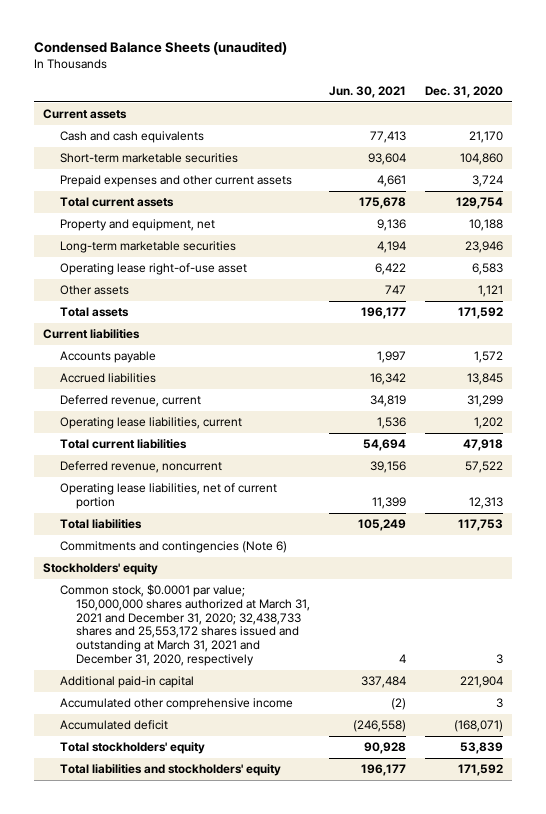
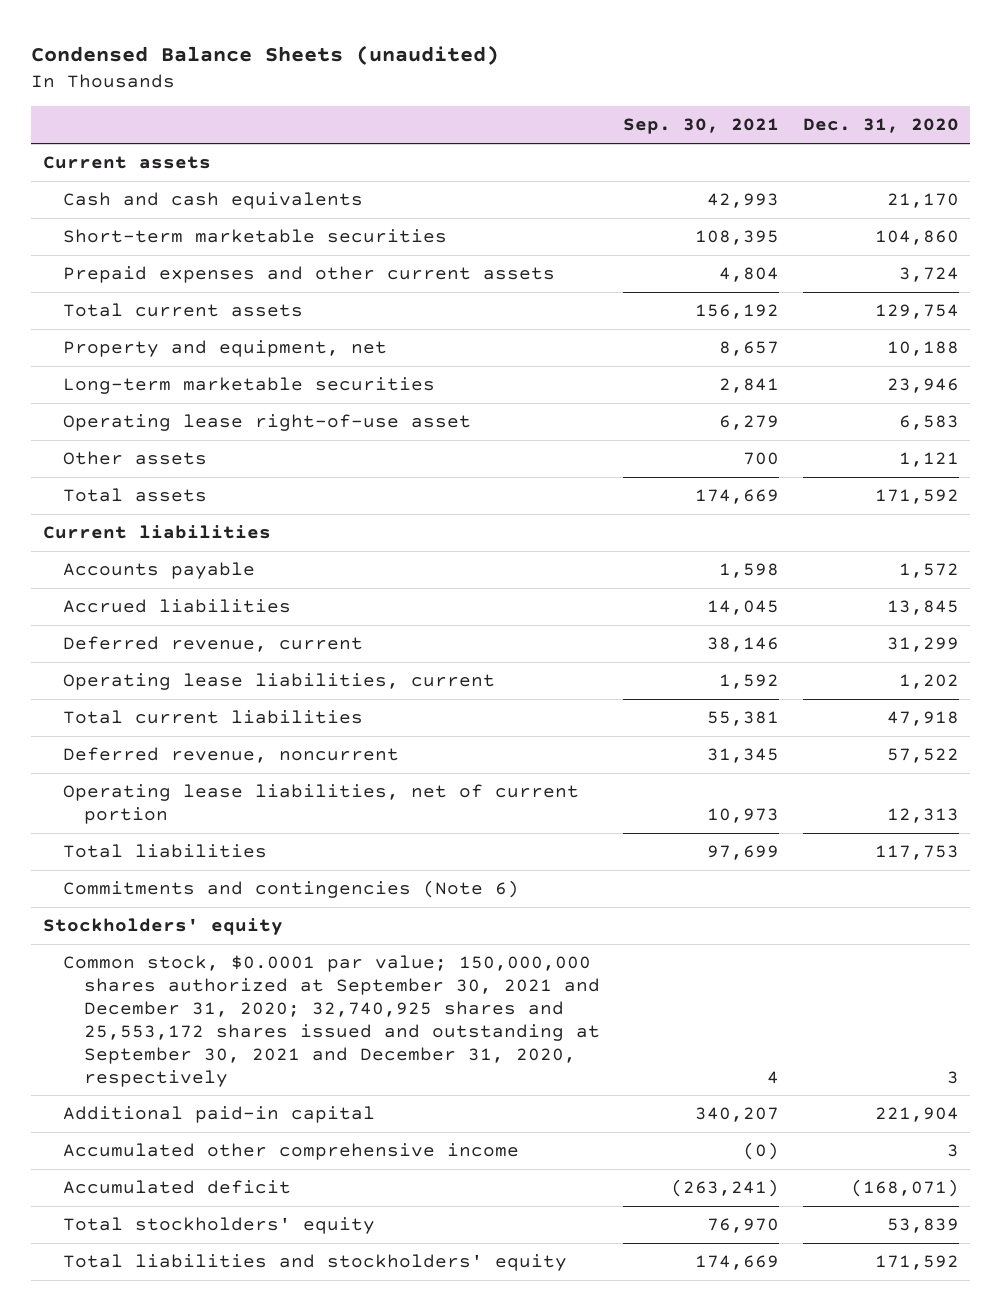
[328,85,406,98] Jun. 30, 2021 -> none
none -> [623,118,780,135] Sep. 30, 2021
[59,584,311,666] Common stock, $0.0001 par value; 150,000,000 shares authorized at March 31, 2021 and December 31, 2020; 32,438,733 shares and 25,553,172 shares issued and outstanding at March 31, 2021 and December 31, 2020, respectively -> [63,955,601,1087] Common stock, $0.0001 par value; 150,000,000 shares authorized at September 30, 2021 and December 31, 2020; 32,740,925 shares and 25,553,172 shares issued and outstanding at September 30, 2021 and December 31, 2020, respectively

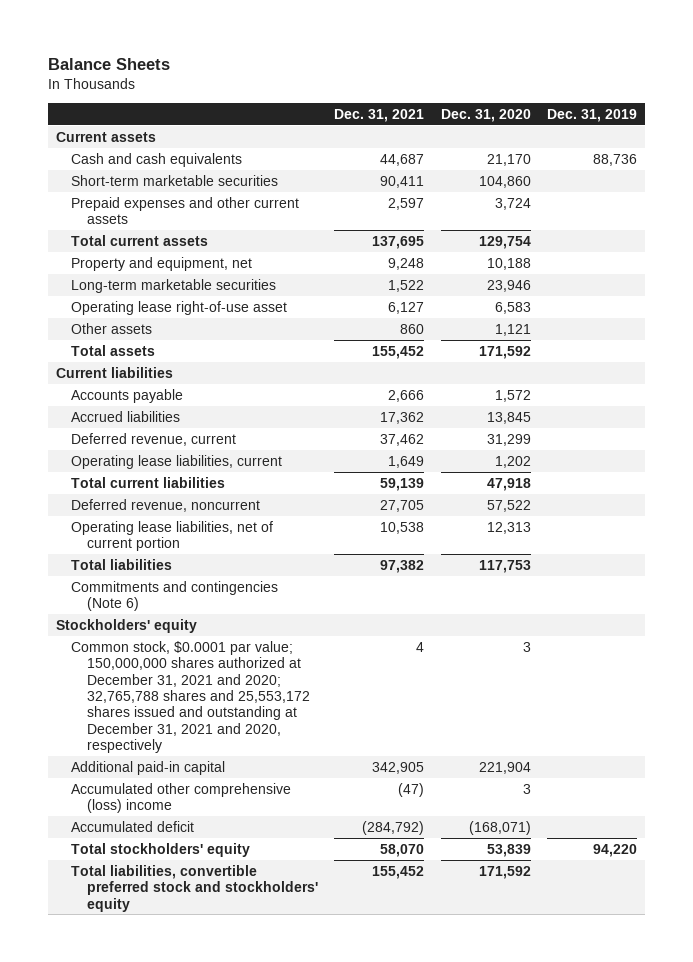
[31,44,500,65] Condensed Balance Sheets (unaudited) -> [47,57,170,70] Balance Sheets
[623,118,780,135] Sep. 30, 2021 -> none
none -> [334,108,425,122] Dec. 31, 2021
none -> [547,108,638,122] Dec. 31, 2019
[63,955,601,1087] Common stock, $0.0001 par value; 150,000,000 shares authorized at September 30, 2021 and December 31, 2020; 32,740,925 shares and 25,553,172 shares issued and outstanding at September 30, 2021 and December 31, 2020, respectively -> [71,640,310,754] Common stock, $0.0001 par value; 150,000,000 shares authorized at December 31, 2021 and 2020; 32,765,788 shares and 25,553,172 shares issued and outstanding at December 31, 2021 and 2020, respectively
[63,1143,520,1161] Accumulated other comprehensive income -> [71,782,292,814] Accumulated other comprehensive (loss) income
[63,1254,568,1272] Total liabilities and stockholders' equity -> [71,864,318,912] Total liabilities, convertible preferred stock and stockholders' equity

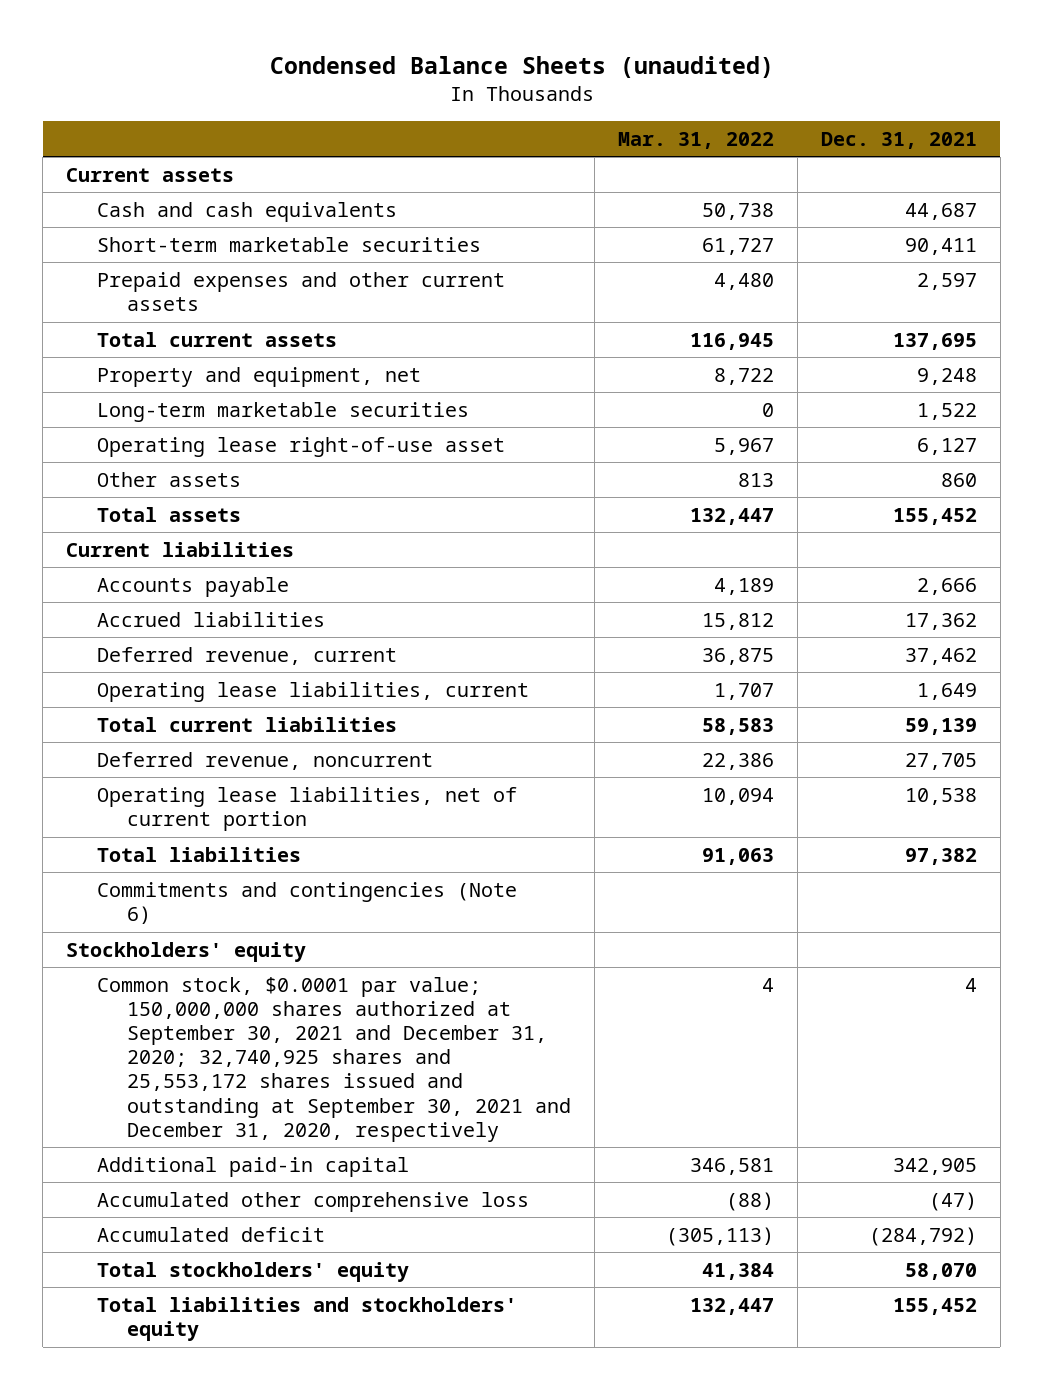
[47,57,170,70] Balance Sheets -> [269,55,774,78] Condensed Balance Sheets (unaudited)
[440,108,531,122] Dec. 31, 2020 -> none
[547,108,638,122] Dec. 31, 2019 -> none
none -> [618,131,775,149] Mar. 31, 2022
[71,640,310,754] Common stock, $0.0001 par value; 150,000,000 shares authorized at December 31, 2021 and 2020; 32,765,788 shares and 25,553,172 shares issued and outstanding at December 31, 2021 and 2020, respectively -> [96,976,572,1142] Common stock, $0.0001 par value; 150,000,000 shares authorized at September 30, 2021 and December 31, 2020; 32,740,925 shares and 25,553,172 shares issued and outstanding at September 30, 2021 and December 31, 2020, respectively
[71,782,292,814] Accumulated other comprehensive (loss) income -> [96,1191,529,1212] Accumulated other comprehensive loss
[71,864,318,912] Total liabilities, convertible preferred stock and stockholders' equity -> [96,1296,517,1342] Total liabilities and stockholders' equity

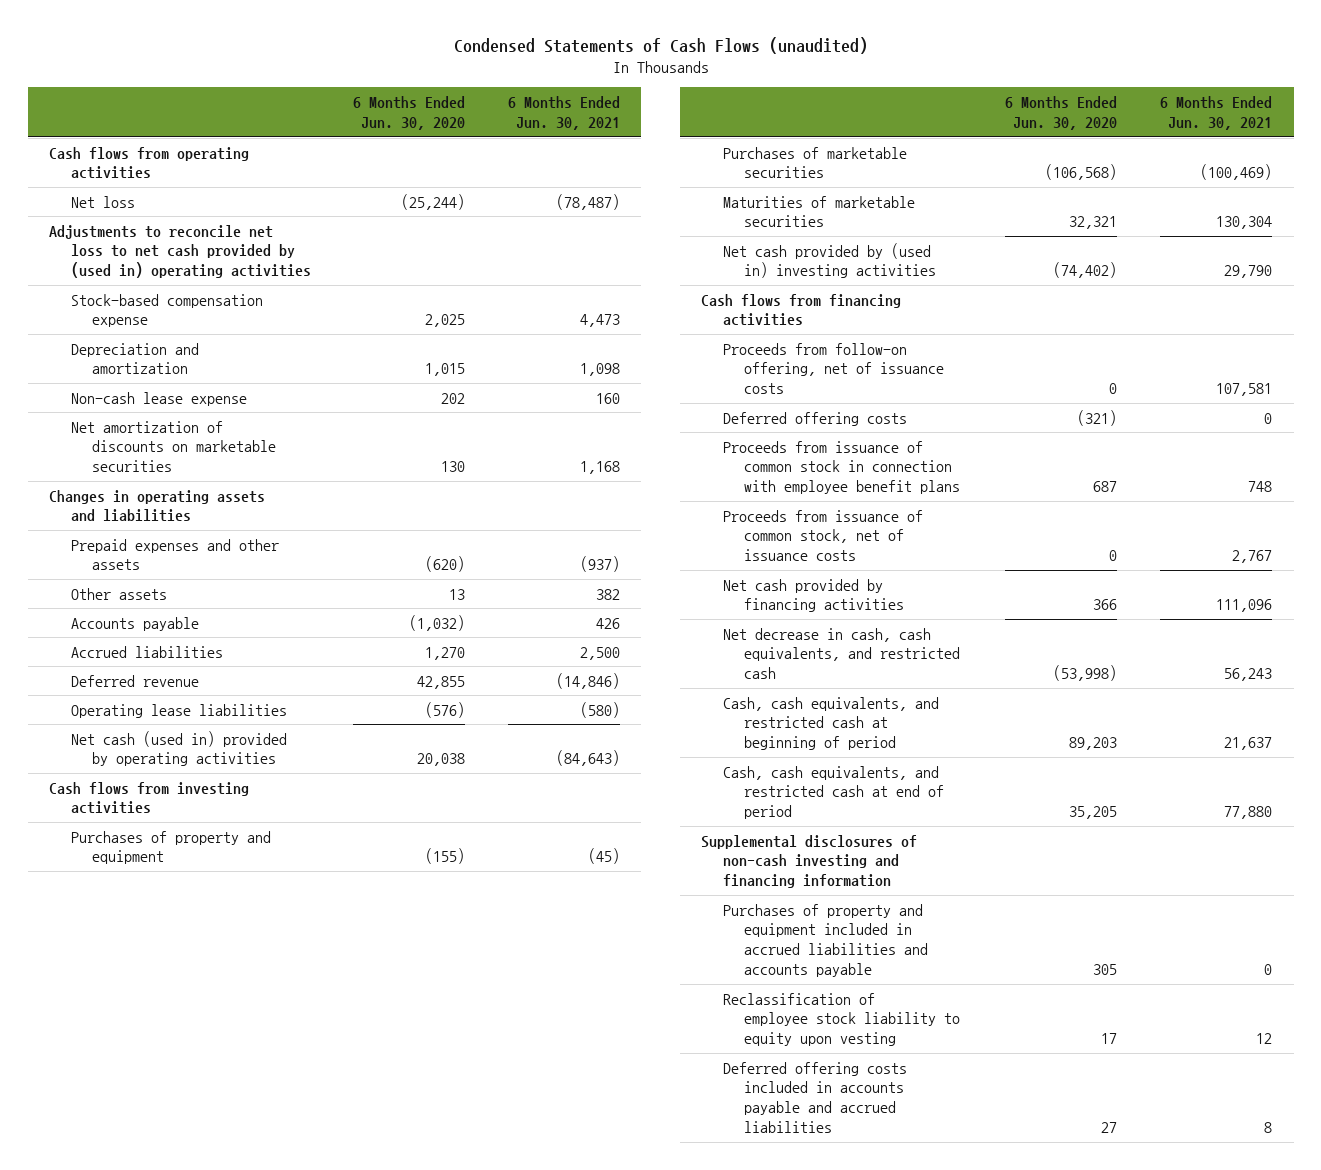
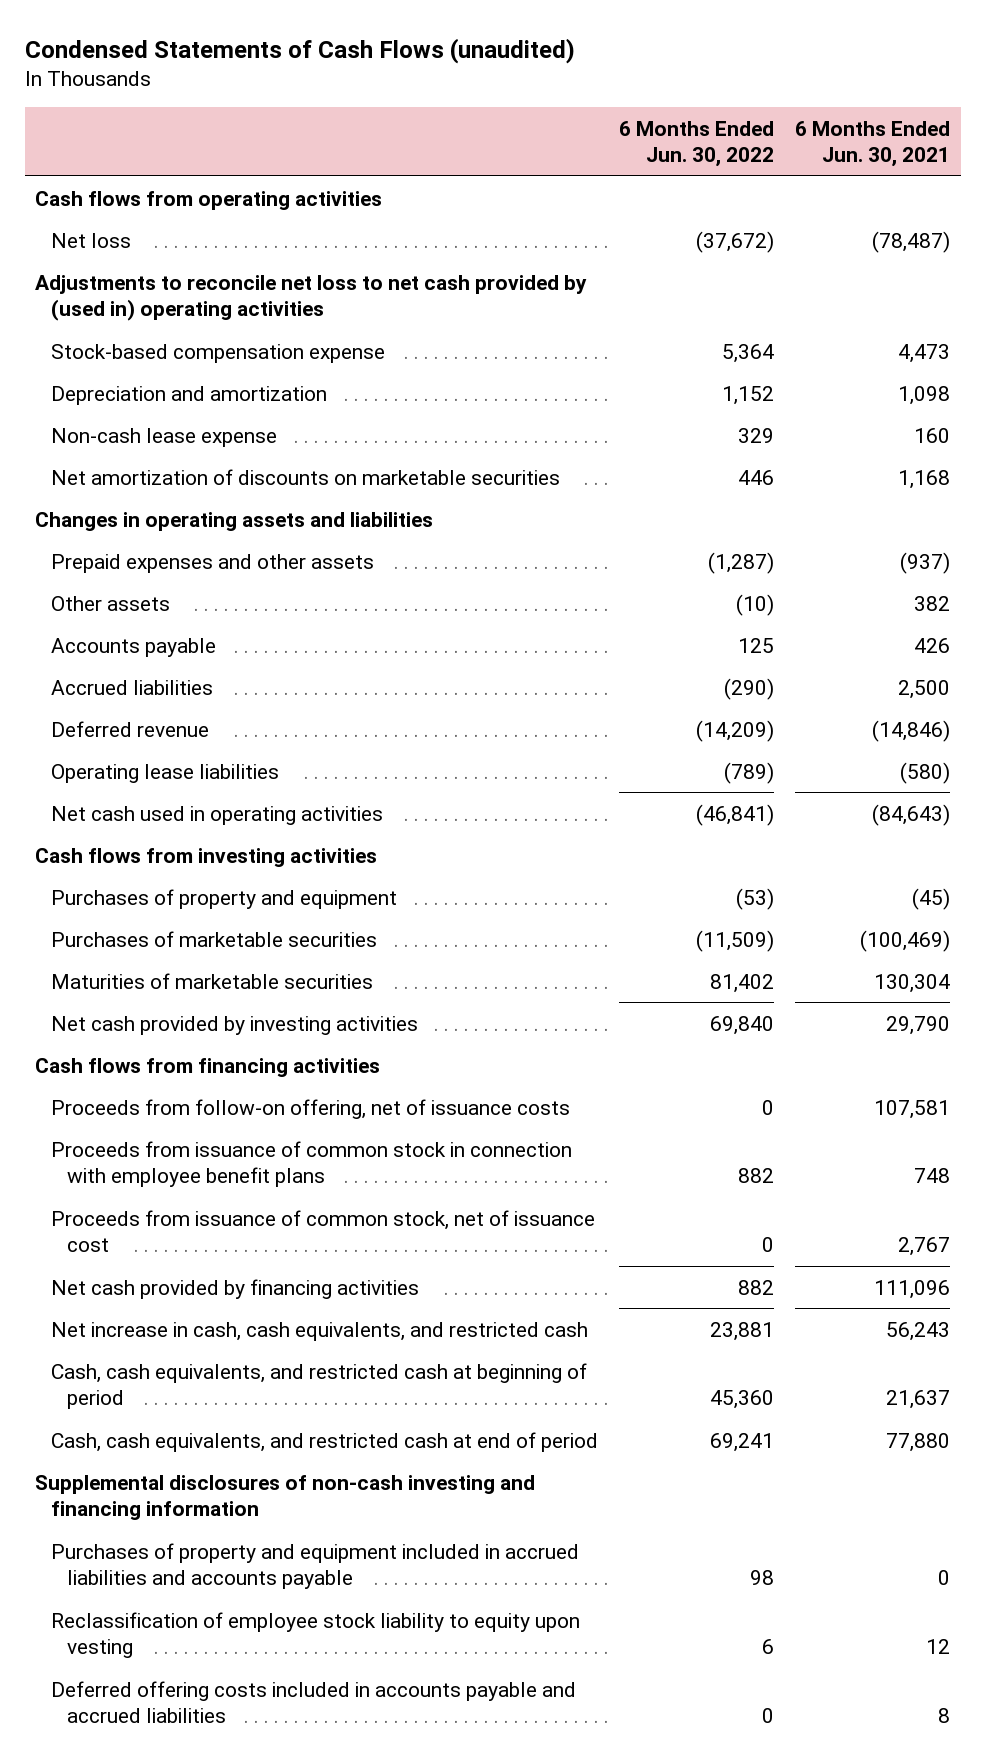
[353,96,466,130] 6 Months Ended Jun. 30, 2020 -> none
none -> [619,120,775,167] 6 Months Ended Jun. 30, 2022
[70,730,287,767] Net cash (used in) provided by operating activities -> [51,805,384,825] Net cash used in operating activities
[722,242,937,279] Net cash provided by (used in) investing activities -> [51,1015,419,1035] Net cash provided by investing activities
[722,411,907,426] Deferred offering costs -> none
[722,509,923,562] Proceeds from issuance of common stock, net of issuance costs -> [51,1209,596,1253] Proceeds from issuance of common stock, net of issuance cost
[722,627,961,680] Net decrease in cash, cash equivalents, and restricted cash -> [51,1321,589,1341] Net increase in cash, cash equivalents, and restricted cash

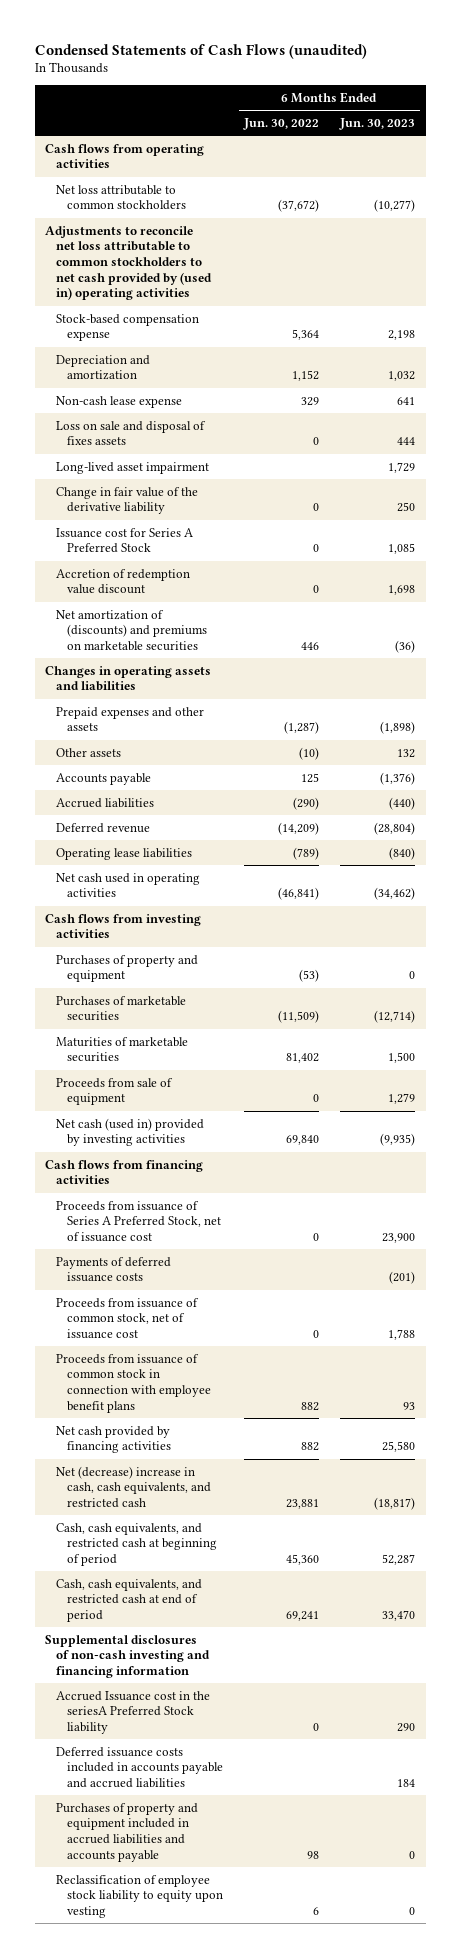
[795,120,951,167] 6 Months Ended Jun. 30, 2021 -> none
none -> [339,117,416,130] Jun. 30, 2023
[51,232,132,248] Net loss -> [55,184,186,211] Net loss attributable to common stockholders
[35,274,588,322] Adjustments to reconcile net loss to net cash provided by (used in) operating activities -> [45,225,212,301] Adjustments to reconcile net loss attributable to common stockholders to net cash provided by (used in) operating activities
none -> [55,420,206,446] Loss on sale and disposal of fixes assets
none -> [55,461,209,474] Long-lived asset impairment
none -> [55,486,198,515] Change in fair value of the derivative liability
none -> [55,527,193,554] Issuance cost for Series A Preferred Stock
none -> [55,568,190,595] Accretion of redemption value discount
[51,468,561,485] Net amortization of discounts on marketable securities -> [55,609,207,651] Net amortization of (discounts) and premiums on marketable securities
none -> [55,1077,173,1106] Proceeds from sale of equipment
[51,1015,419,1035] Net cash provided by investing activities -> [55,1117,204,1147] Net cash (used in) provided by investing activities
[51,1098,571,1119] Proceeds from follow-on offering, net of issuance costs -> none
none -> [55,1200,221,1242] Proceeds from issuance of Series A Preferred Stock, net of issuance cost
none -> [55,1256,171,1283] Payments of deferred issuance costs
[51,1140,573,1188] Proceeds from issuance of common stock in connection with employee benefit plans -> [55,1353,211,1413] Proceeds from issuance of common stock in connection with employee benefit plans
[51,1321,589,1341] Net increase in cash, cash equivalents, and restricted cash -> [55,1465,211,1508] Net (decrease) increase in cash, cash equivalents, and restricted cash
none -> [55,1690,210,1734] Accrued Issuance cost in the seriesA Preferred Stock liability
none -> [55,1746,223,1788] Deferred issuance costs included in accounts payable and accrued liabilities
[51,1680,577,1724] Deferred offering costs included in accounts payable and accrued liabilities -> none

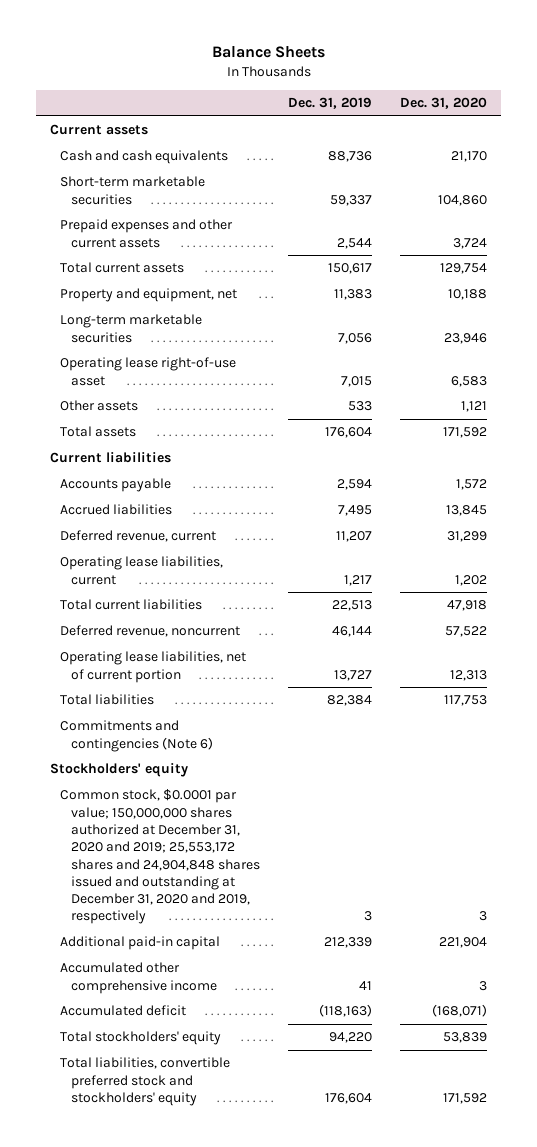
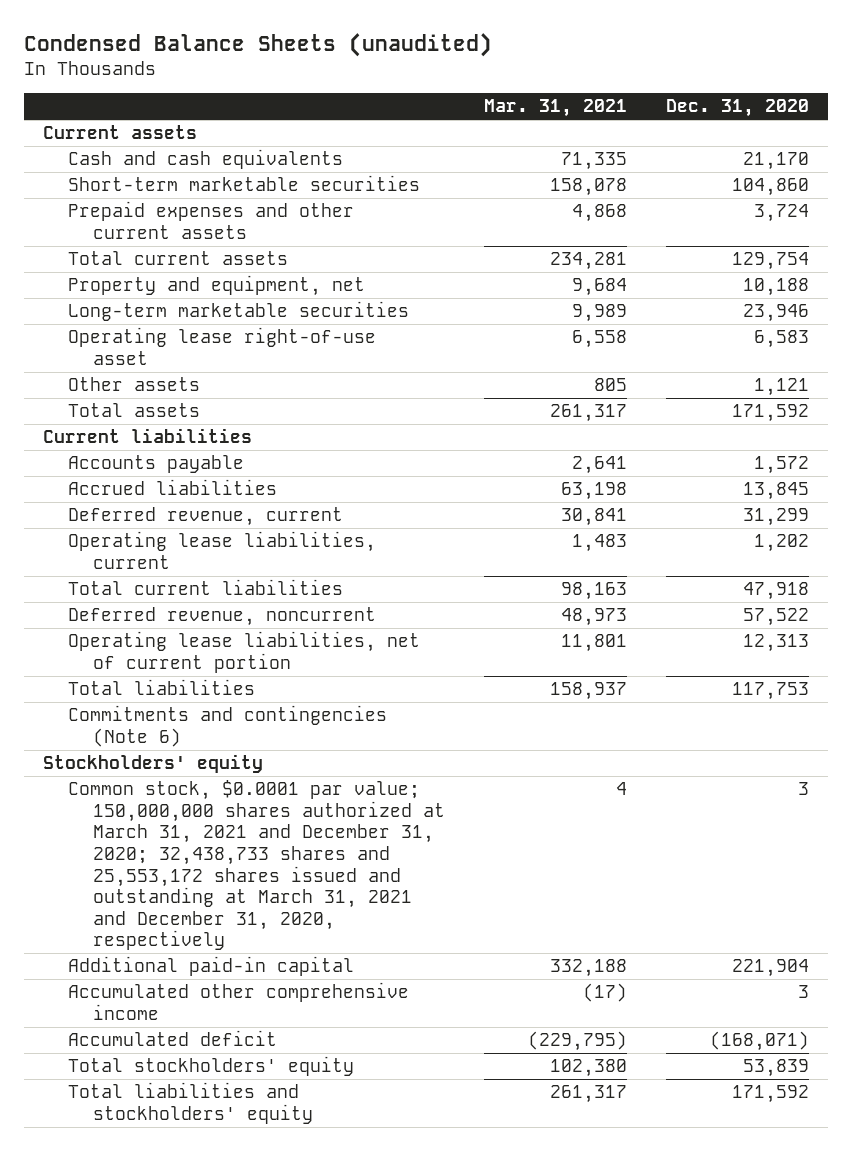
[211,46,325,59] Balance Sheets -> [23,33,492,58] Condensed Balance Sheets (unaudited)
[287,97,372,110] Dec. 31, 2019 -> none
none -> [483,99,627,118] Mar. 31, 2021
[60,789,260,925] Common stock, $0.0001 par value; 150,000,000 shares authorized at December 31, 2020 and 2019; 25,553,172 shares and 24,904,848 shares issued and outstanding at December 31, 2020 and 2019, respectively -> [68,780,445,951] Common stock, $0.0001 par value; 150,000,000 shares authorized at March 31, 2021 and December 31, 2020; 32,438,733 shares and 25,553,172 shares issued and outstanding at March 31, 2021 and December 31, 2020, respectively
[60,1057,231,1106] Total liabilities, convertible preferred stock and stockholders' equity -> [68,1082,313,1124] Total liabilities and stockholders' equity

